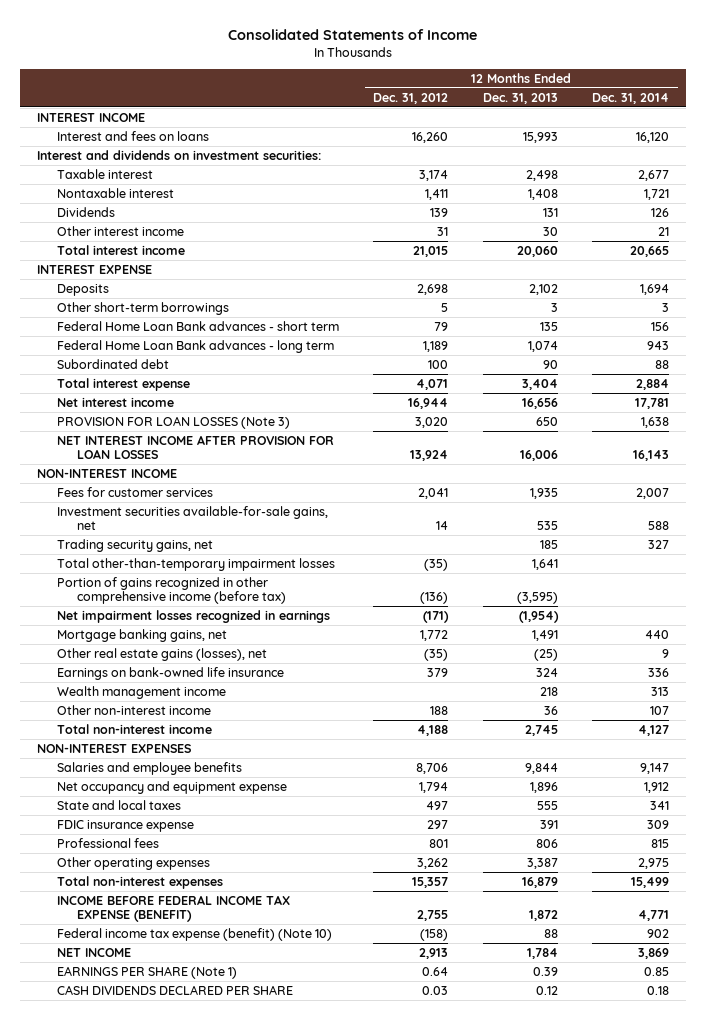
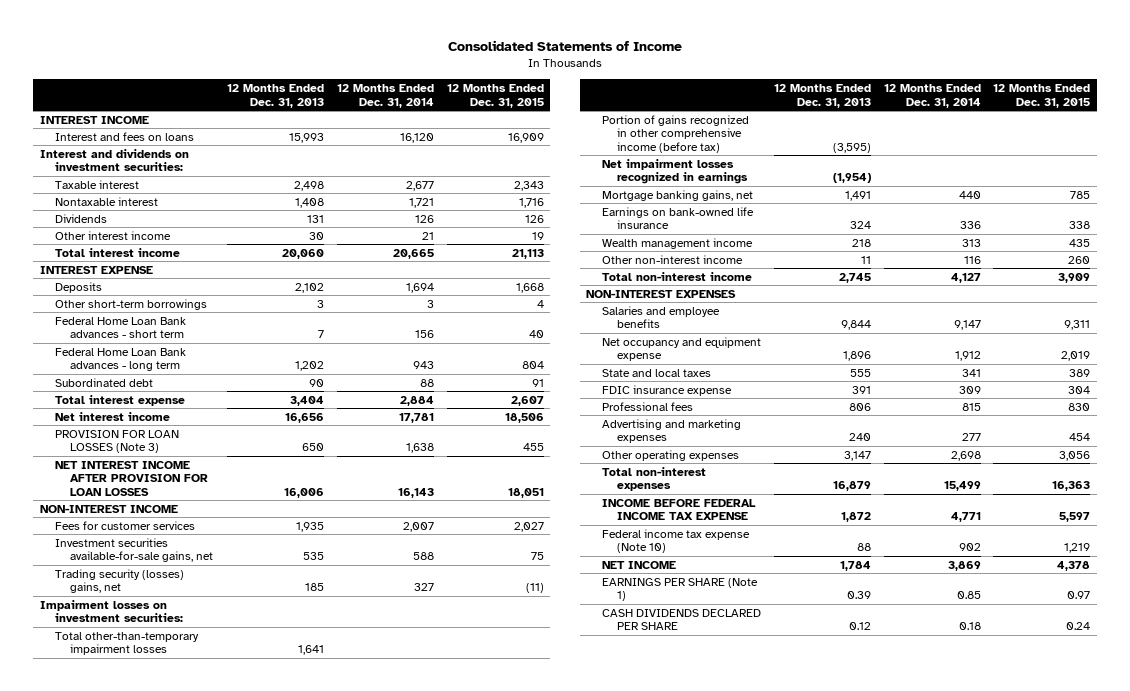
[373,92,449,104] Dec. 31, 2012 -> none
none -> [446,83,544,108] 12 Months Ended Dec. 31, 2015
[539,321,558,331] 135 -> [317,330,324,339] 7
[527,340,558,352] 1,074 -> [294,361,324,372] 1,202
[57,538,214,552] Trading security gains, net -> [54,568,184,594] Trading security (losses) gains, net
none -> [39,599,183,623] Impairment losses on investment securities:
[57,647,268,661] Other real estate gains (losses), net -> none
[543,705,558,715] 36 -> [860,255,871,264] 11
[649,705,669,715] 107 -> [963,255,981,264] 116
none -> [601,418,741,444] Advertising and marketing expenses
[526,857,558,869] 3,387 -> [843,450,871,461] 3,147
[637,857,669,869] 2,975 -> [950,450,981,461] 2,698
[57,894,291,923] INCOME BEFORE FEDERAL INCOME TAX EXPENSE (BENEFIT) -> [601,498,756,521] INCOME BEFORE FEDERAL INCOME TAX EXPENSE
[57,927,333,941] Federal income tax expense (benefit) (Note 10) -> [601,528,750,554] Federal income tax expense (Note 10)

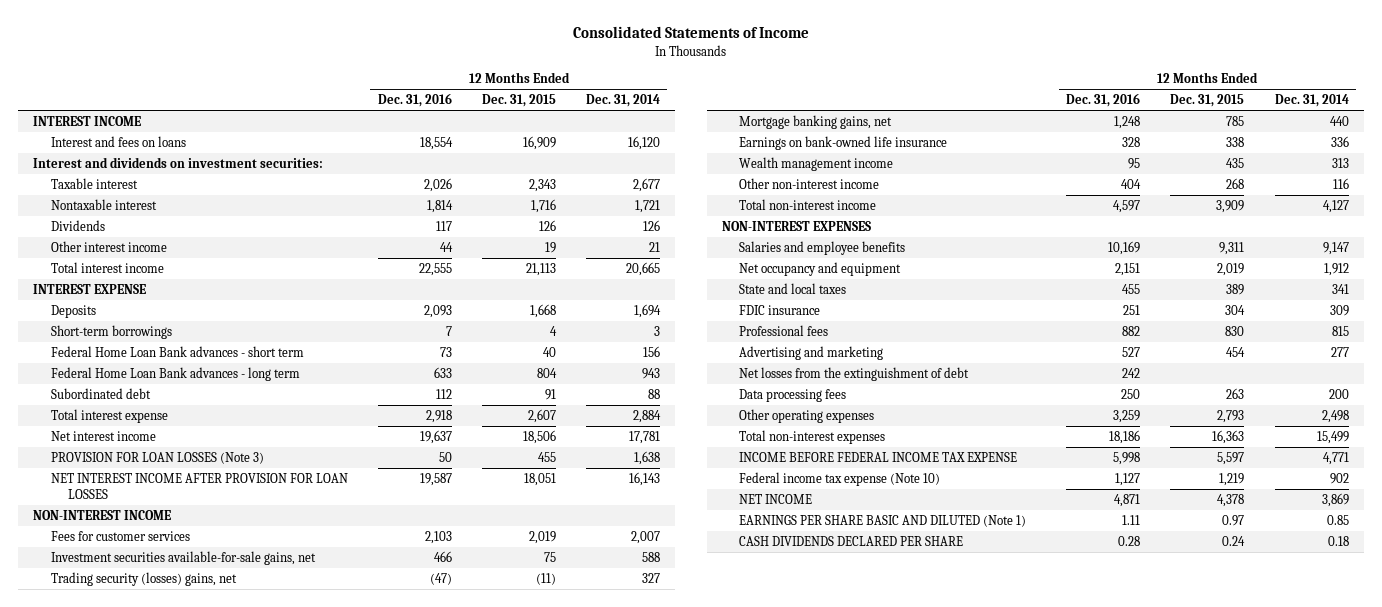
[226,83,324,108] 12 Months Ended Dec. 31, 2013 -> none
none -> [377,93,452,108] Dec. 31, 2016
[54,298,207,310] Other short-term borrowings -> [50,324,172,339] Short-term borrowings
[513,521,544,532] 2,027 -> [528,530,556,544] 2,019
[39,599,183,623] Impairment losses on investment securities: -> none
[54,631,199,656] Total other-than-temporary impairment losses -> none
[601,114,749,153] Portion of gains recognized in other comprehensive income (before tax) -> none
[601,158,748,185] Net impairment losses recognized in earnings -> none
[1068,255,1091,264] 260 -> [1226,177,1245,189] 268
[601,336,761,362] Net occupancy and equipment expense -> [739,261,902,276] Net occupancy and equipment
[601,384,732,396] FDIC insurance expense -> [739,304,821,315] FDIC insurance
[601,418,741,444] Advertising and marketing expenses -> [739,345,884,360] Advertising and marketing
none -> [739,366,970,381] Net losses from the extinguishment of debt
none -> [739,388,847,402] Data processing fees
[950,450,981,461] 2,698 -> [1321,409,1349,423] 2,498
[1059,450,1091,461] 3,056 -> [1217,409,1245,423] 2,793
[601,577,758,602] EARNINGS PER SHARE (Note 1) -> [739,514,1027,527] EARNINGS PER SHARE BASIC AND DILUTED (Note 1)

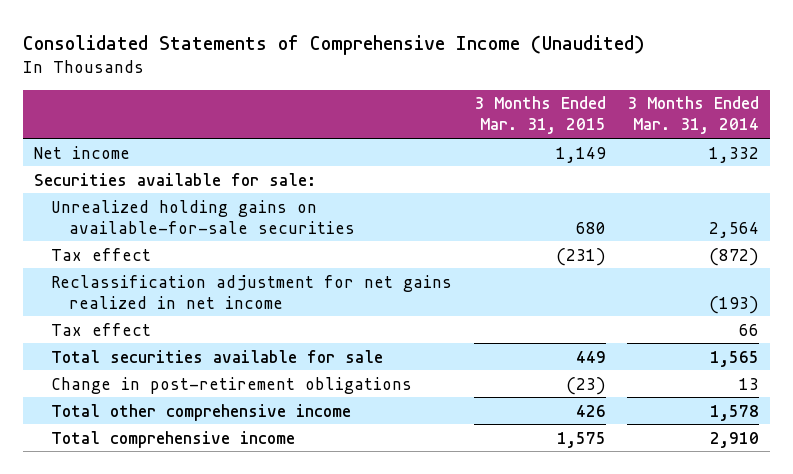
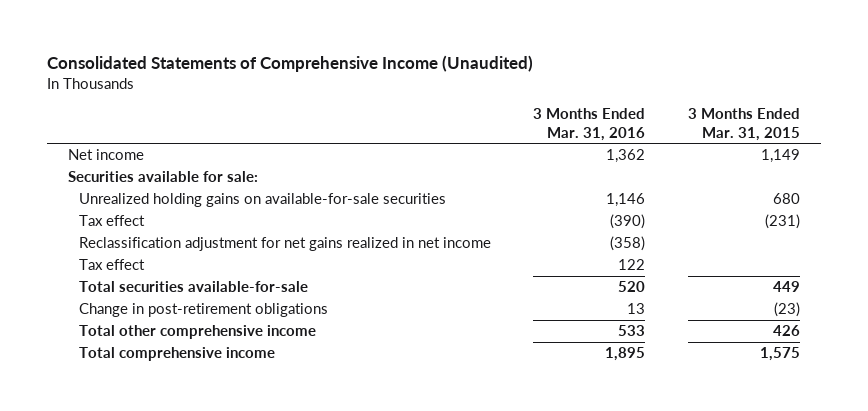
[627,96,760,135] 3 Months Ended Mar. 31, 2014 -> none
none -> [533,108,646,141] 3 Months Ended Mar. 31, 2016
[51,349,384,363] Total securities available for sale -> [78,281,308,293] Total securities available-for-sale

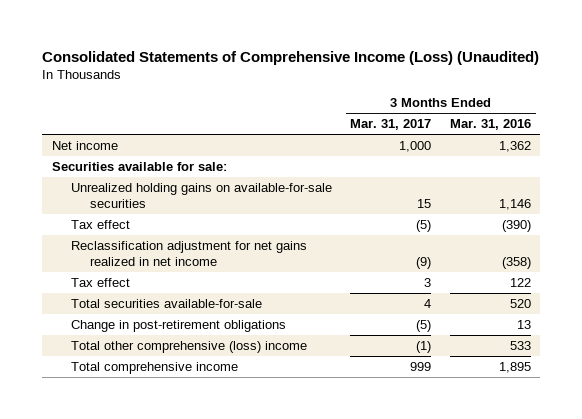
[46,55,533,73] Consolidated Statements of Comprehensive Income (Unaudited) -> [42,51,540,66] Consolidated Statements of Comprehensive Income (Loss) (Unaudited)
[687,108,800,141] 3 Months Ended Mar. 31, 2015 -> none
none -> [350,119,432,131] Mar. 31, 2017
[78,325,316,340] Total other comprehensive income -> [70,340,307,353] Total other comprehensive (loss) income

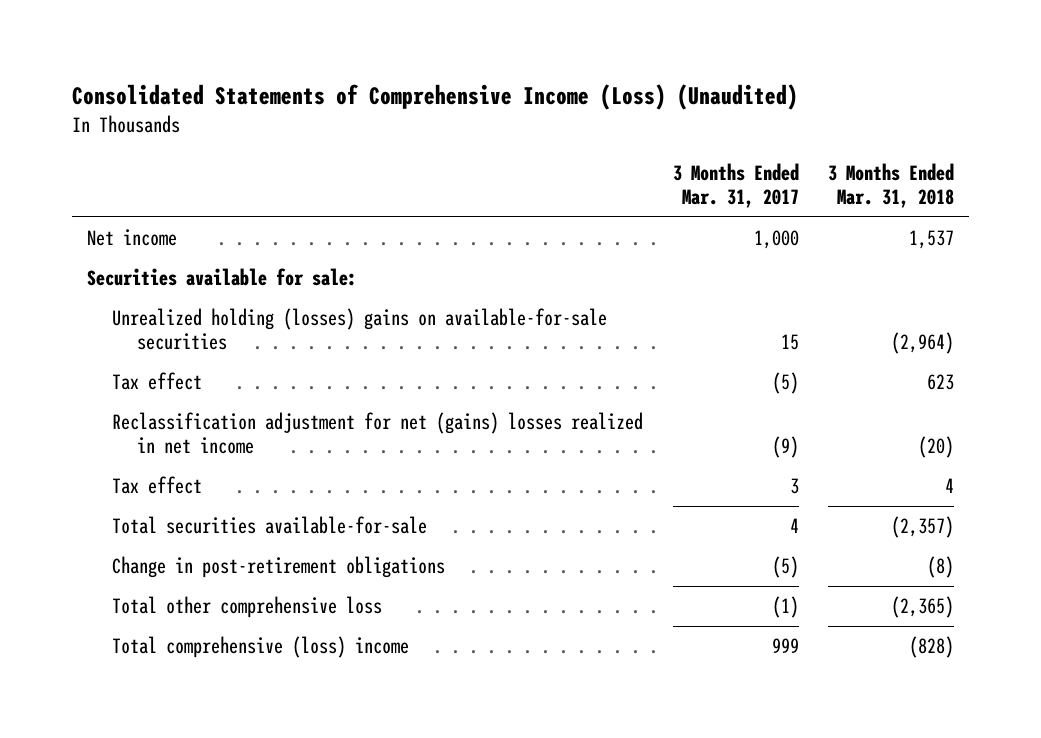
[449,119,531,131] Mar. 31, 2016 -> none
none -> [828,162,955,208] 3 Months Ended Mar. 31, 2018
[70,182,332,208] Unrealized holding gains on available-for-sale securities -> [111,308,607,351] Unrealized holding (losses) gains on available-for-sale securities
[70,240,307,266] Reclassification adjustment for net gains realized in net income -> [111,412,643,455] Reclassification adjustment for net (gains) losses realized in net income
[70,340,307,353] Total other comprehensive (loss) income -> [111,596,382,619] Total other comprehensive loss
[70,361,238,374] Total comprehensive income -> [111,636,409,659] Total comprehensive (loss) income

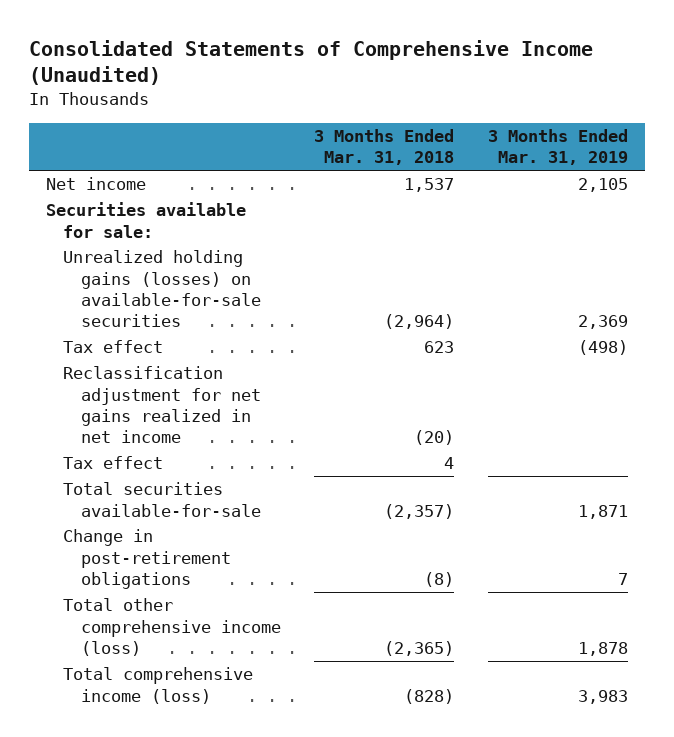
[71,83,798,110] Consolidated Statements of Comprehensive Income (Loss) (Unaudited) -> [29,39,594,86] Consolidated Statements of Comprehensive Income (Unaudited)
[672,162,799,208] 3 Months Ended Mar. 31, 2017 -> none
none -> [487,128,628,166] 3 Months Ended Mar. 31, 2019
[111,308,607,351] Unrealized holding (losses) gains on available-for-sale securities -> [63,250,261,328] Unrealized holding gains (losses) on available-for-sale securities
[111,412,643,455] Reclassification adjustment for net (gains) losses realized in net income -> [63,366,261,444] Reclassification adjustment for net gains realized in net income
[111,596,382,619] Total other comprehensive loss -> [63,598,281,656] Total other comprehensive income (loss)
[111,636,409,659] Total comprehensive (loss) income -> [63,667,254,704] Total comprehensive income (loss)

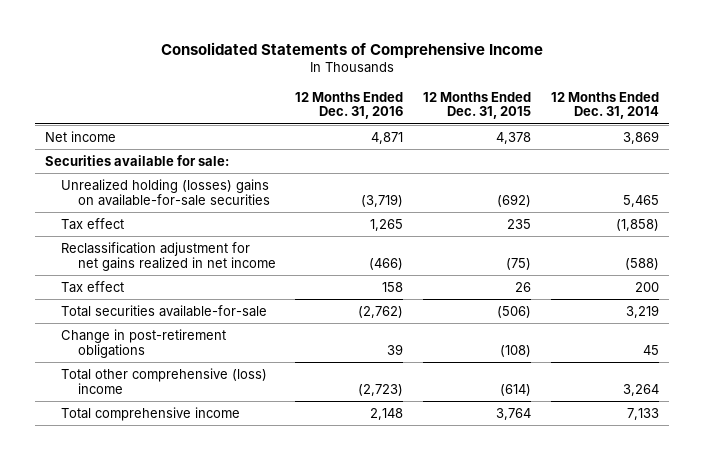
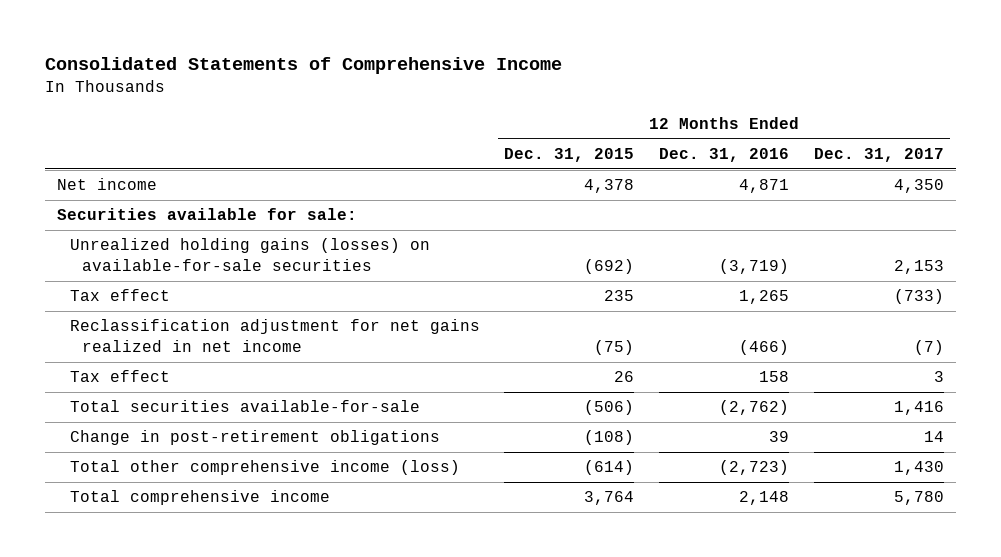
[551,91,660,120] 12 Months Ended Dec. 31, 2014 -> none
none -> [813,148,944,163] Dec. 31, 2017
[61,178,270,206] Unrealized holding (losses) gains on available-for-sale securities -> [69,238,430,271] Unrealized holding gains (losses) on available-for-sale securities
[61,367,268,394] Total other comprehensive (loss) income -> [69,460,460,476] Total other comprehensive income (loss)

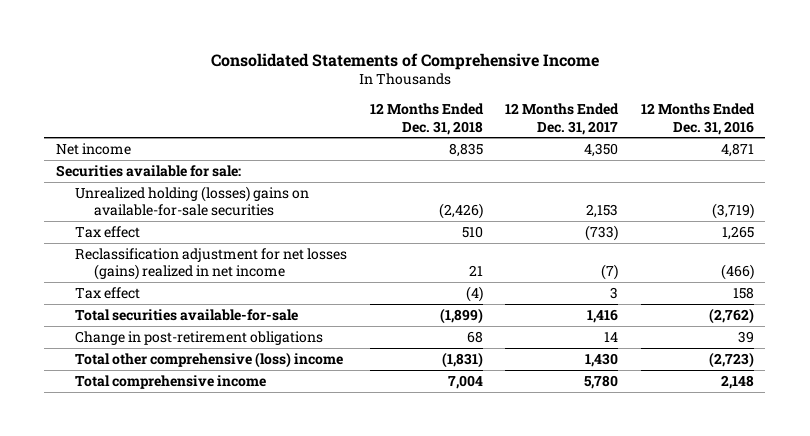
[504,148,635,163] Dec. 31, 2015 -> none
none -> [369,103,484,135] 12 Months Ended Dec. 31, 2018
[69,238,430,271] Unrealized holding gains (losses) on available-for-sale securities -> [74,185,309,217] Unrealized holding (losses) gains on available-for-sale securities
[69,319,480,352] Reclassification adjustment for net gains realized in net income -> [74,247,347,281] Reclassification adjustment for net losses (gains) realized in net income
[69,460,460,476] Total other comprehensive income (loss) -> [74,351,343,368] Total other comprehensive (loss) income

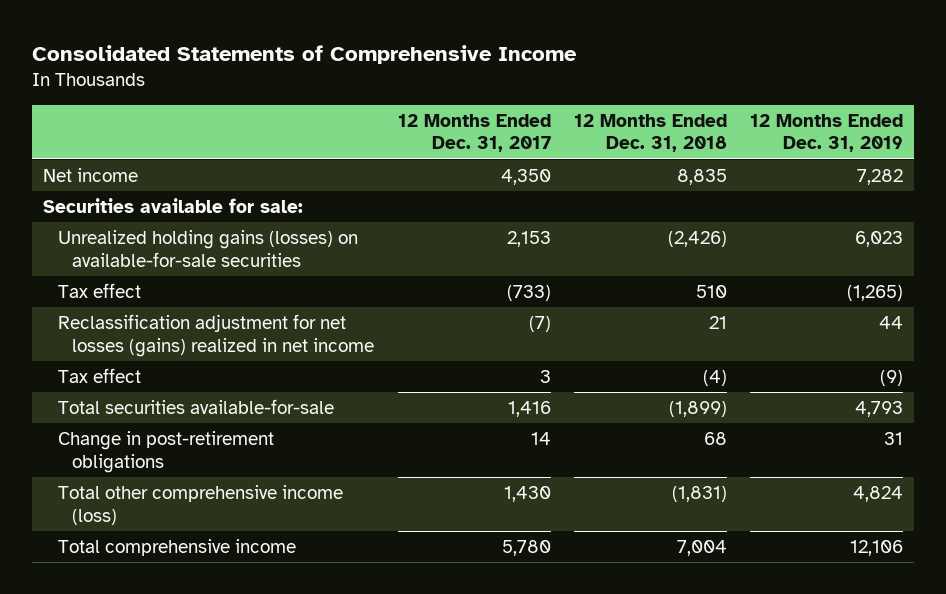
[641,103,756,135] 12 Months Ended Dec. 31, 2016 -> none
none -> [749,113,903,153] 12 Months Ended Dec. 31, 2019
[74,185,309,217] Unrealized holding (losses) gains on available-for-sale securities -> [57,230,358,267] Unrealized holding gains (losses) on available-for-sale securities
[74,351,343,368] Total other comprehensive (loss) income -> [57,485,343,525] Total other comprehensive income (loss)

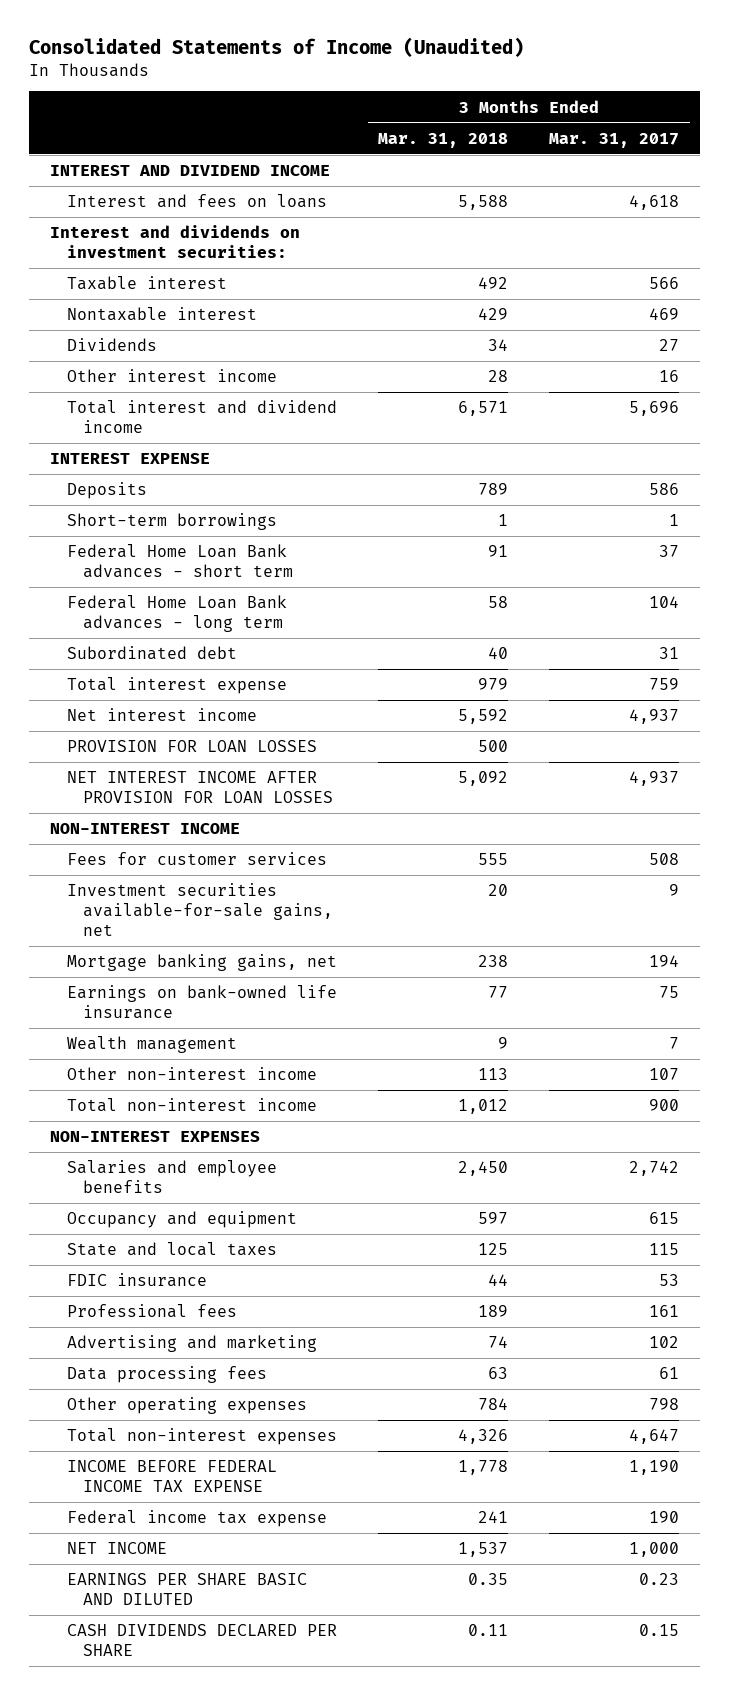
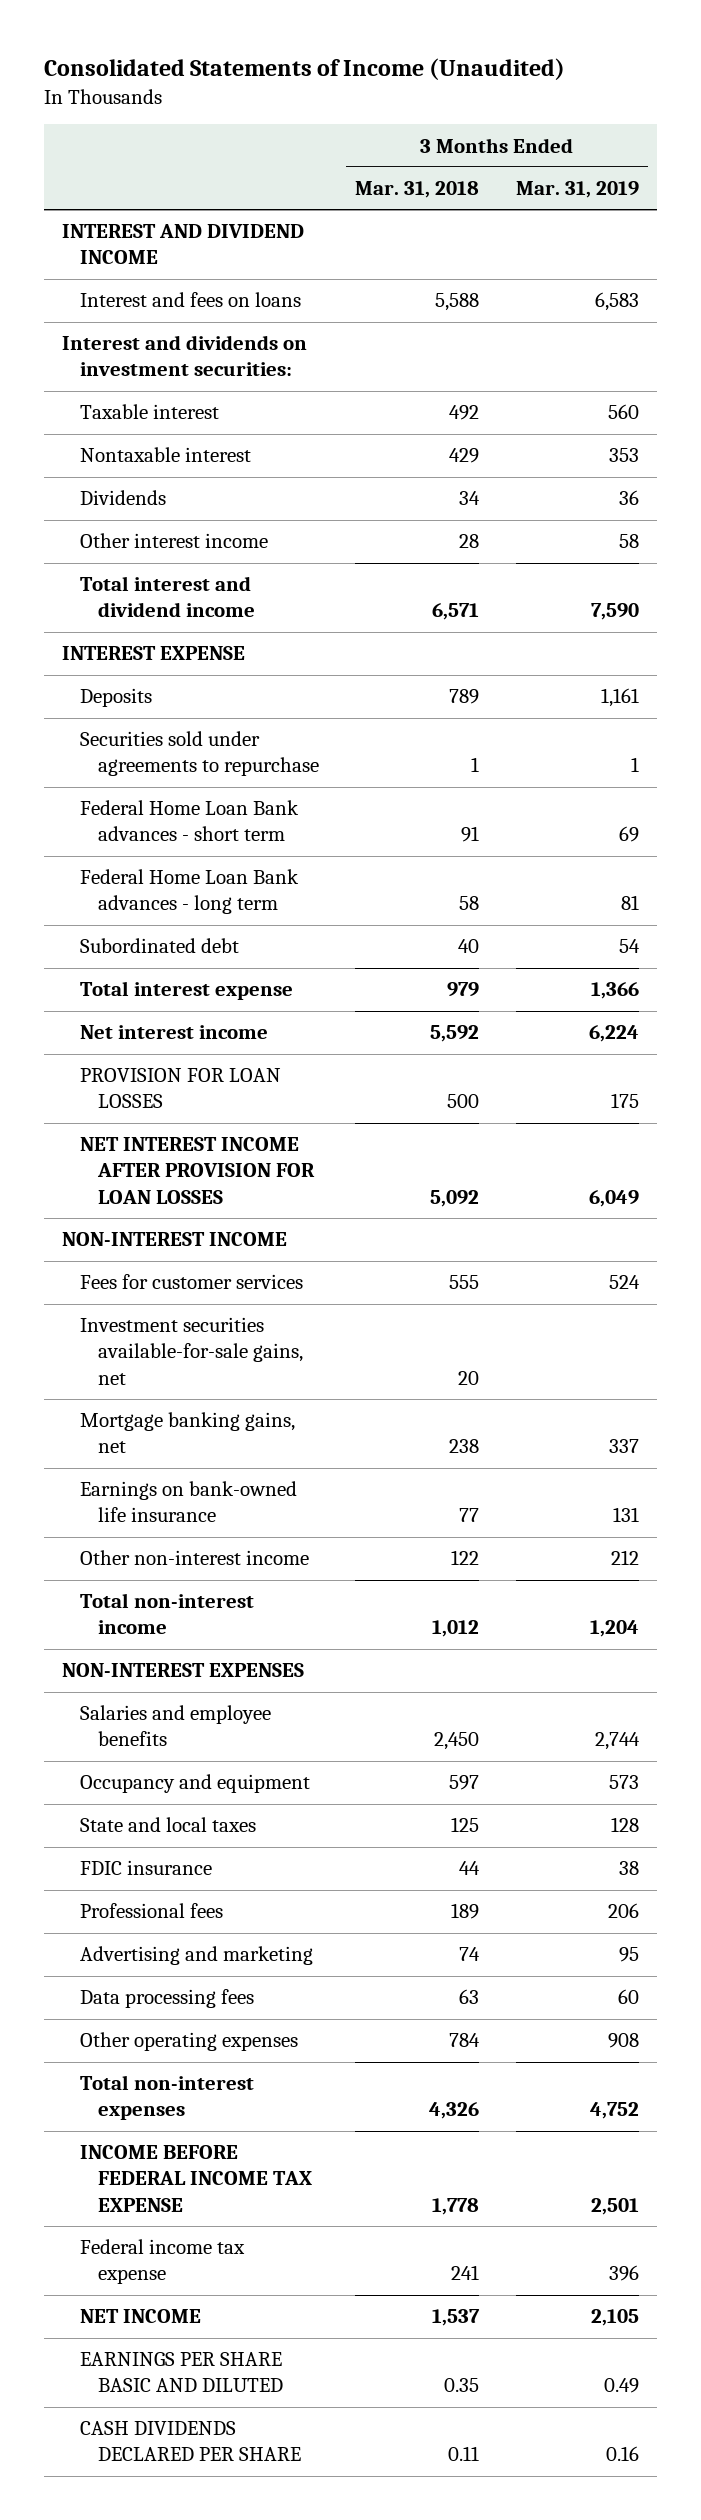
[549,132,680,148] Mar. 31, 2017 -> none
none -> [515,181,639,199] Mar. 31, 2019
[66,513,277,531] Short-term borrowings -> none
none -> [79,731,319,777] Securities sold under agreements to repurchase
[66,1036,237,1054] Wealth management -> none
[477,1068,508,1081] 113 -> [451,1550,480,1566] 122

